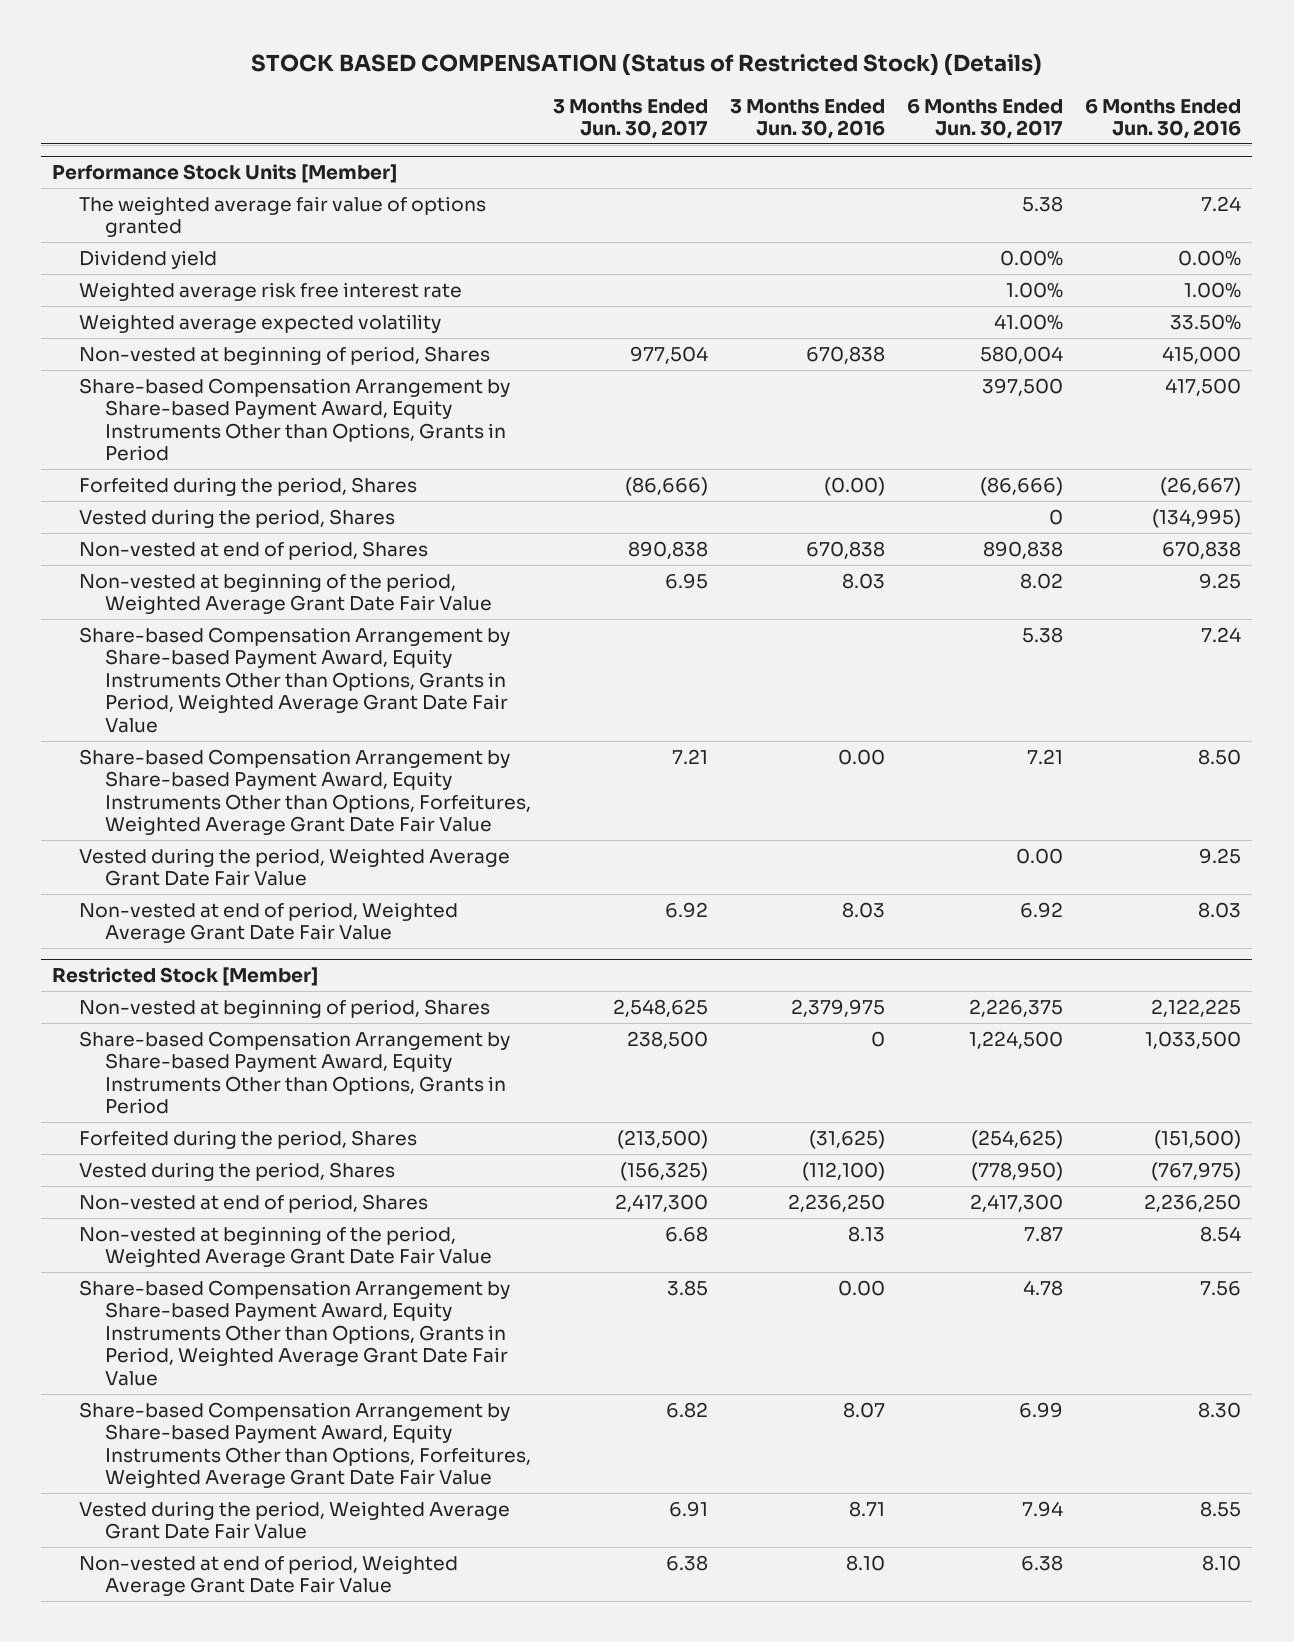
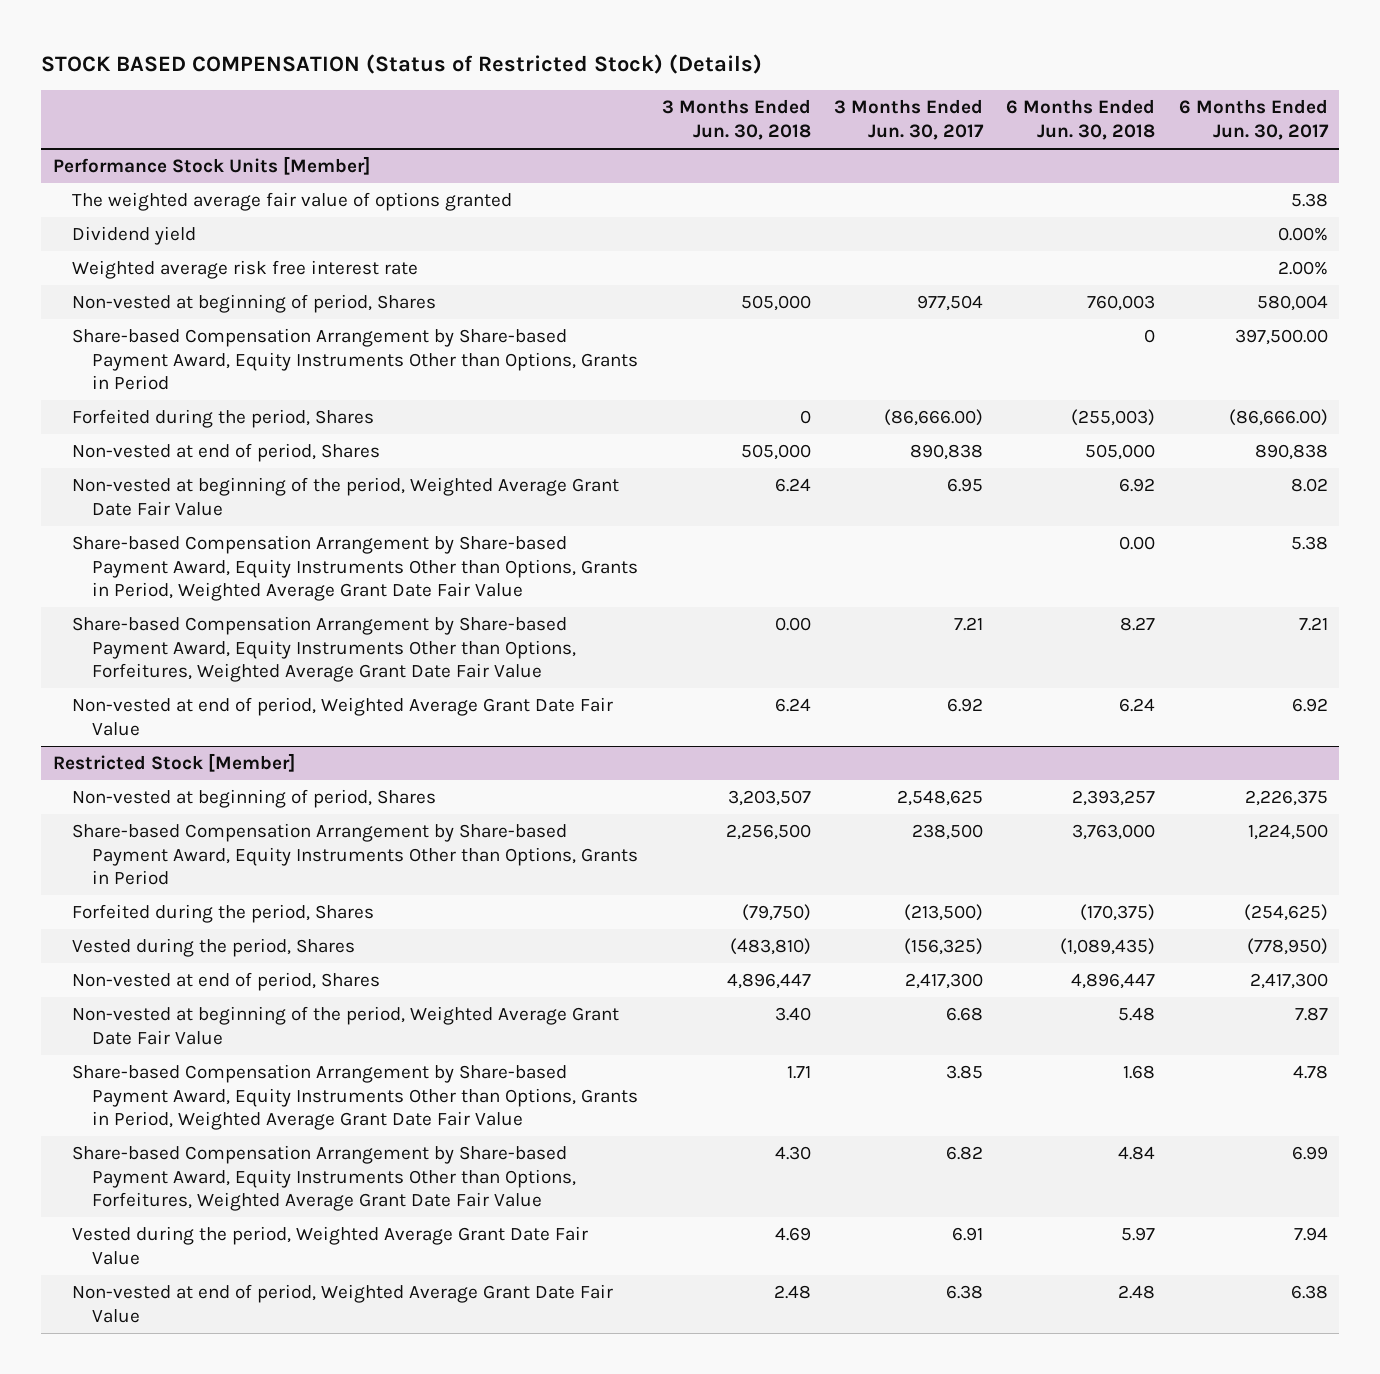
[730,98,886,140] 3 Months Ended Jun. 30, 2016 -> none
[1085,98,1242,140] 6 Months Ended Jun. 30, 2016 -> none
none -> [661,99,811,140] 3 Months Ended Jun. 30, 2018
none -> [1006,99,1156,140] 6 Months Ended Jun. 30, 2018
[78,313,441,333] Weighted average expected volatility -> none
[1006,281,1064,298] 1.00% -> [1277,261,1328,276] 2.00%
[78,508,395,528] Vested during the period, Shares -> none
[982,377,1064,396] 397,500 -> [1234,329,1328,346] 397,500.00
[625,476,709,496] (86,666) -> [883,409,983,427] (86,666.00)
[980,476,1064,496] (86,666) -> [1228,409,1328,427] (86,666.00)
[78,847,510,887] Vested during the period, Weighted Average Grant Date Fair Value -> none

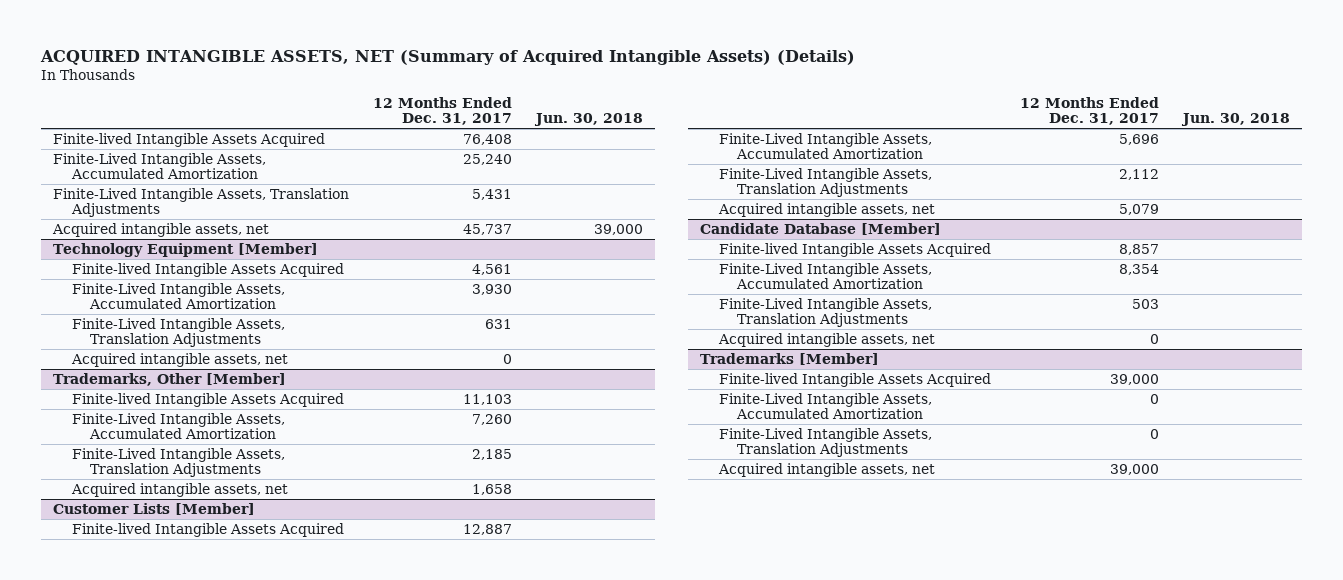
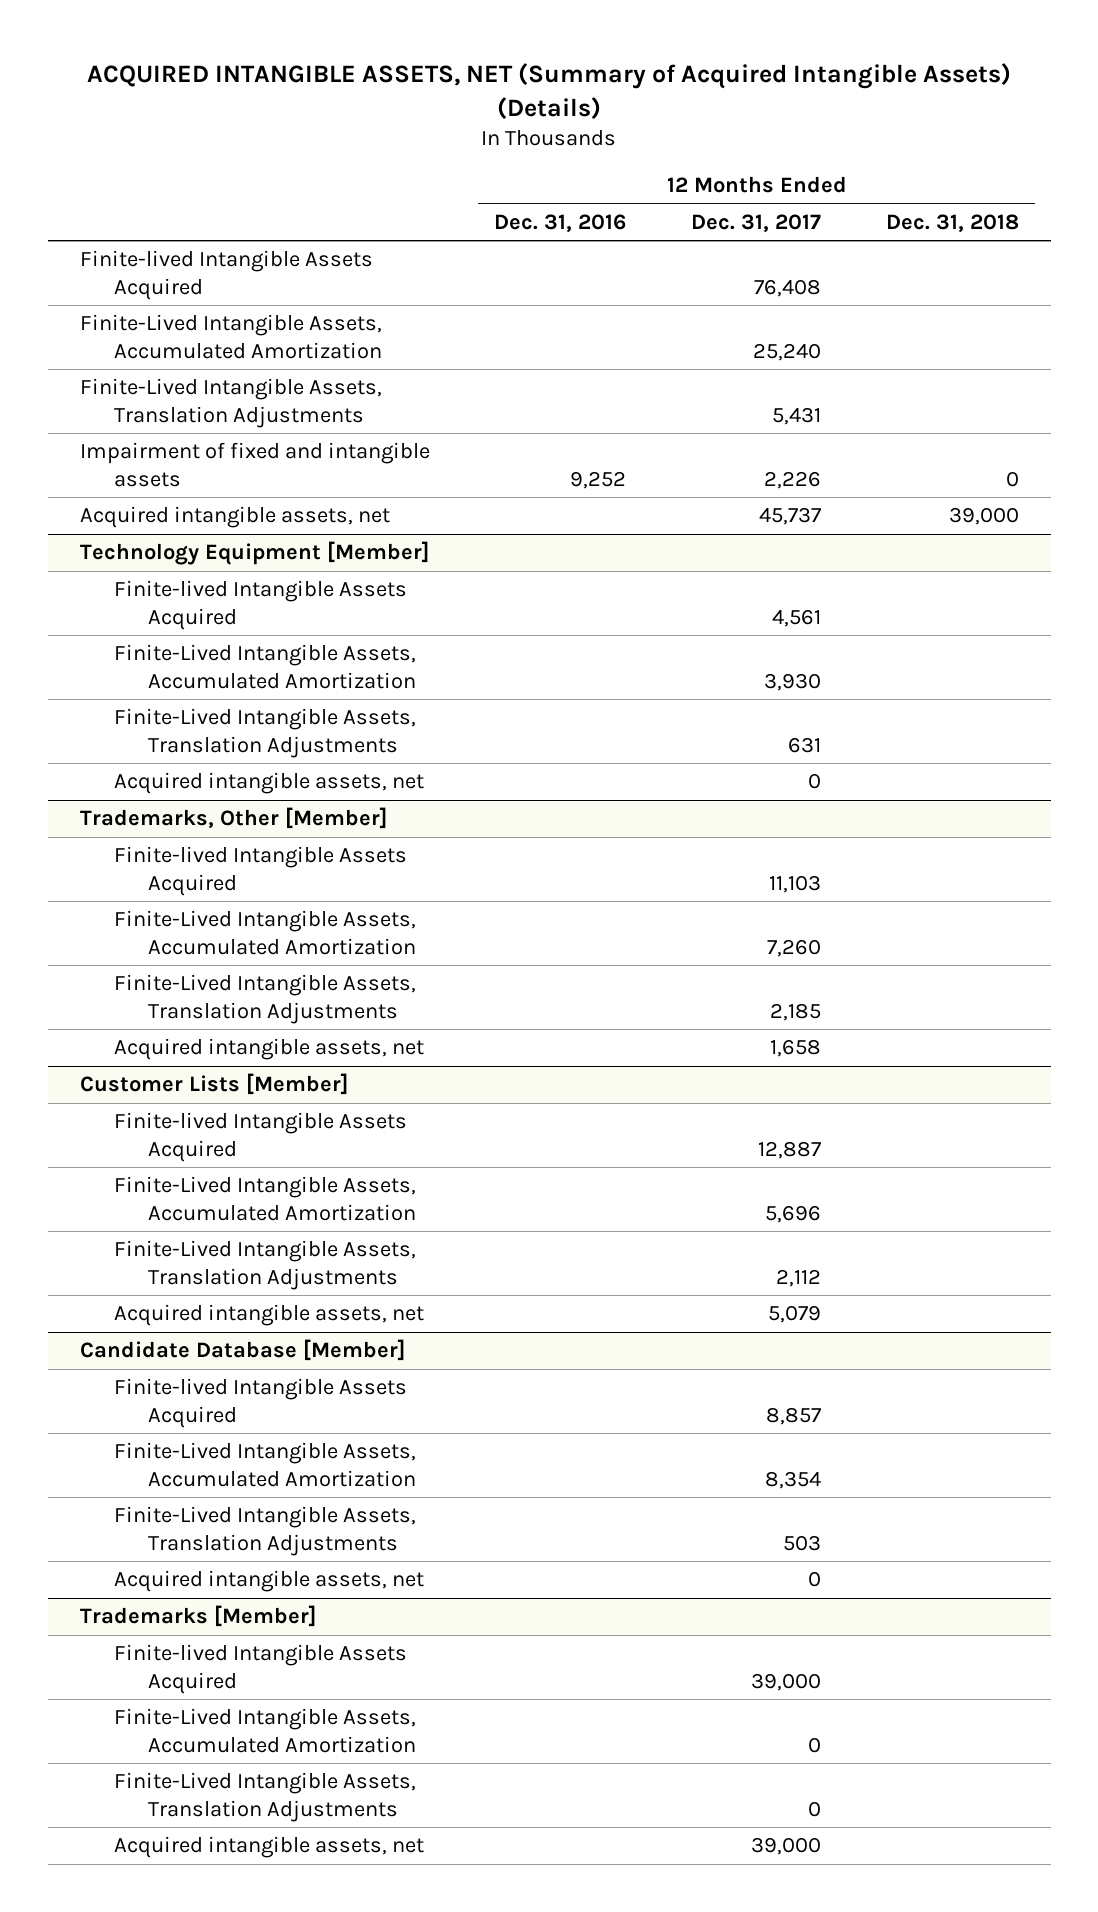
[534,113,644,127] Jun. 30, 2018 -> none
none -> [494,214,627,233] Dec. 31, 2016
none -> [885,214,1019,233] Dec. 31, 2018
none -> [79,442,430,487] Impairment of fixed and intangible assets

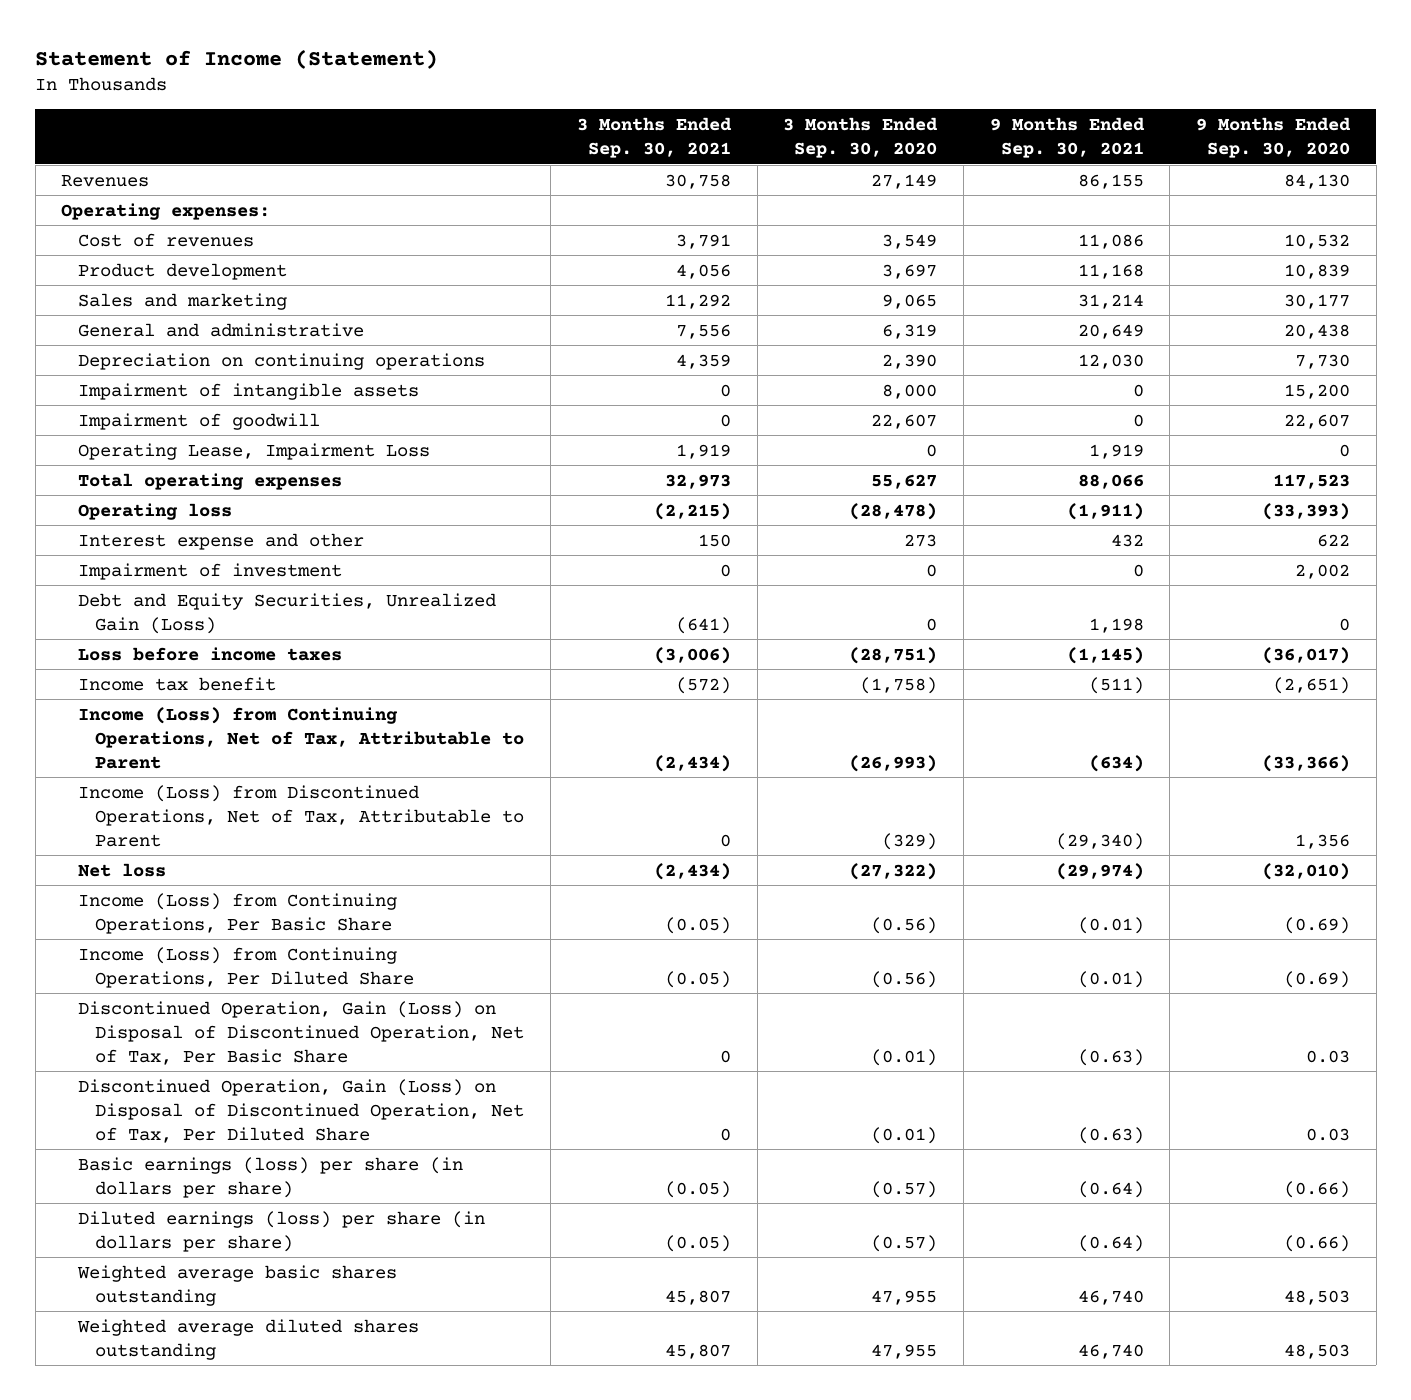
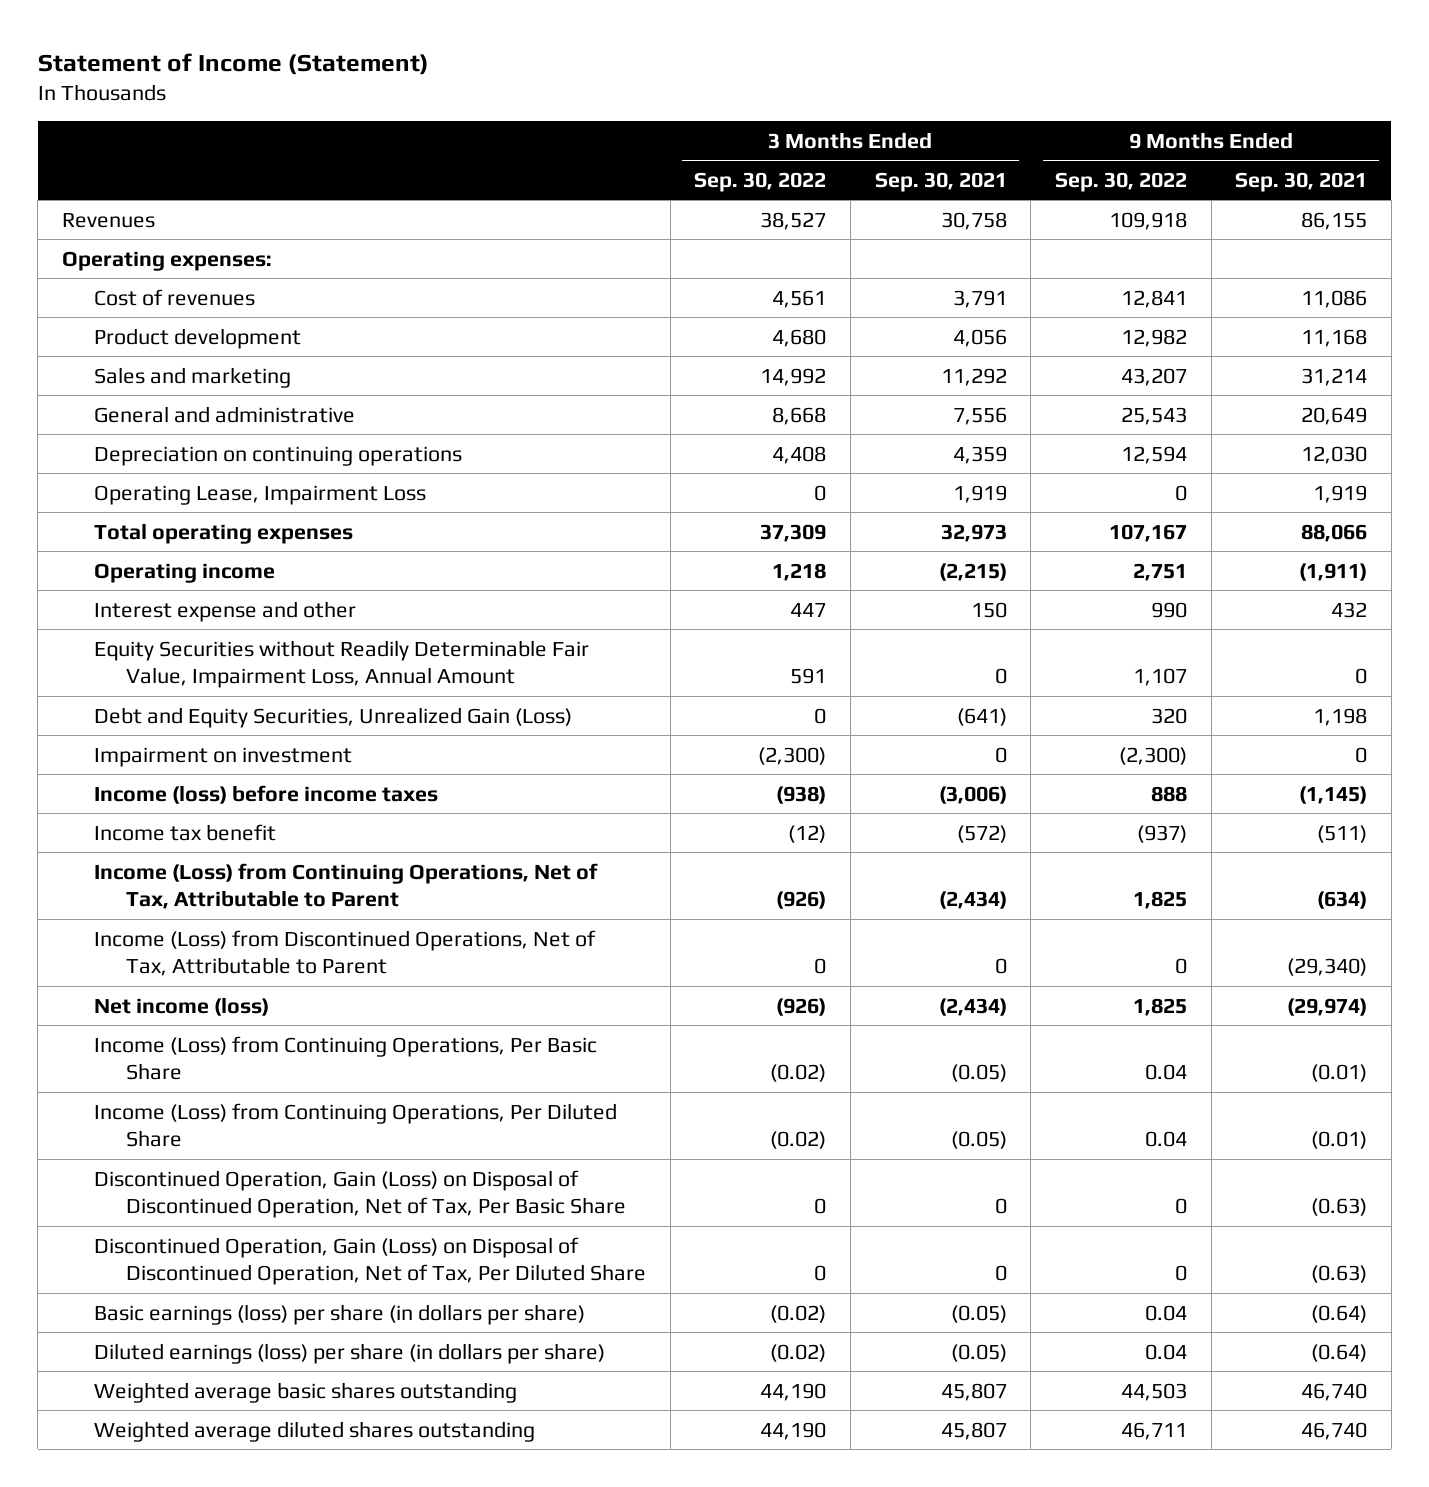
[783,116,939,159] 3 Months Ended Sep. 30, 2020 -> none
[1195,116,1351,159] 9 Months Ended Sep. 30, 2020 -> none
none -> [694,171,827,192] Sep. 30, 2022
none -> [1054,171,1187,192] Sep. 30, 2022
[78,382,420,400] Impairment of intangible assets -> none
[78,412,321,430] Impairment of goodwill -> none
[78,502,233,520] Operating loss -> [93,562,275,583] Operating income
[78,562,343,580] Impairment of investment -> [93,639,589,689] Equity Securities without Readily Determinable Fair Value, Impairment Loss, Annual Amount
none -> [93,746,352,767] Impairment on investment
[78,646,343,661] Loss before income taxes -> [93,784,438,804] Income (loss) before income taxes
[78,862,167,877] Net loss -> [93,996,269,1016] Net income (loss)

